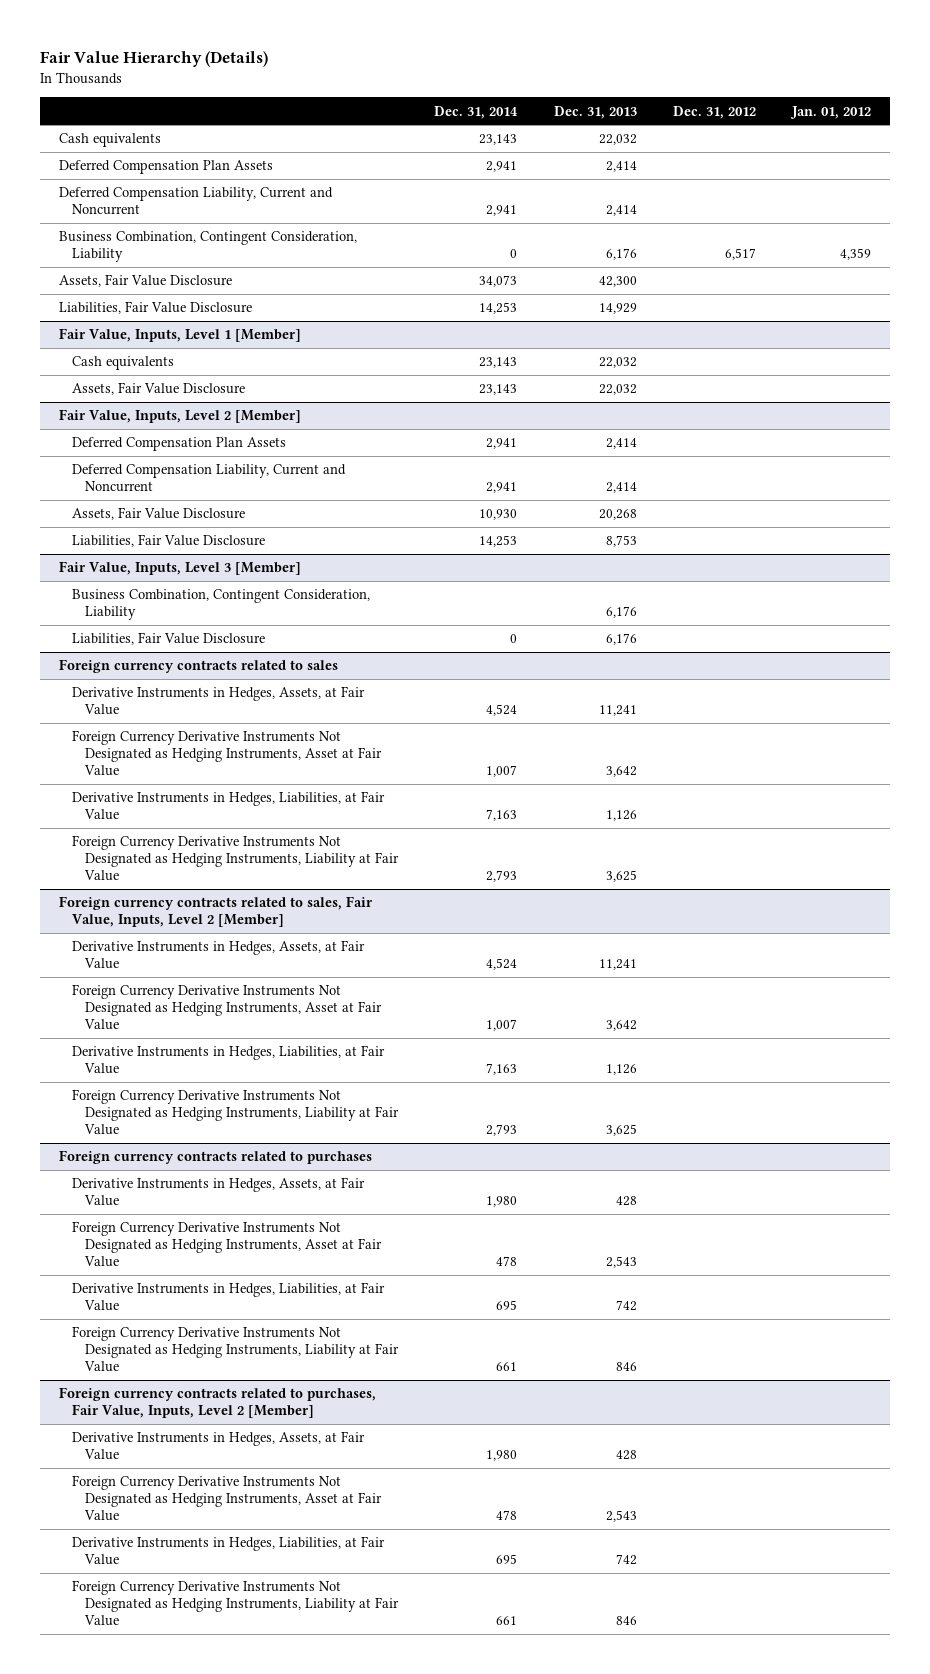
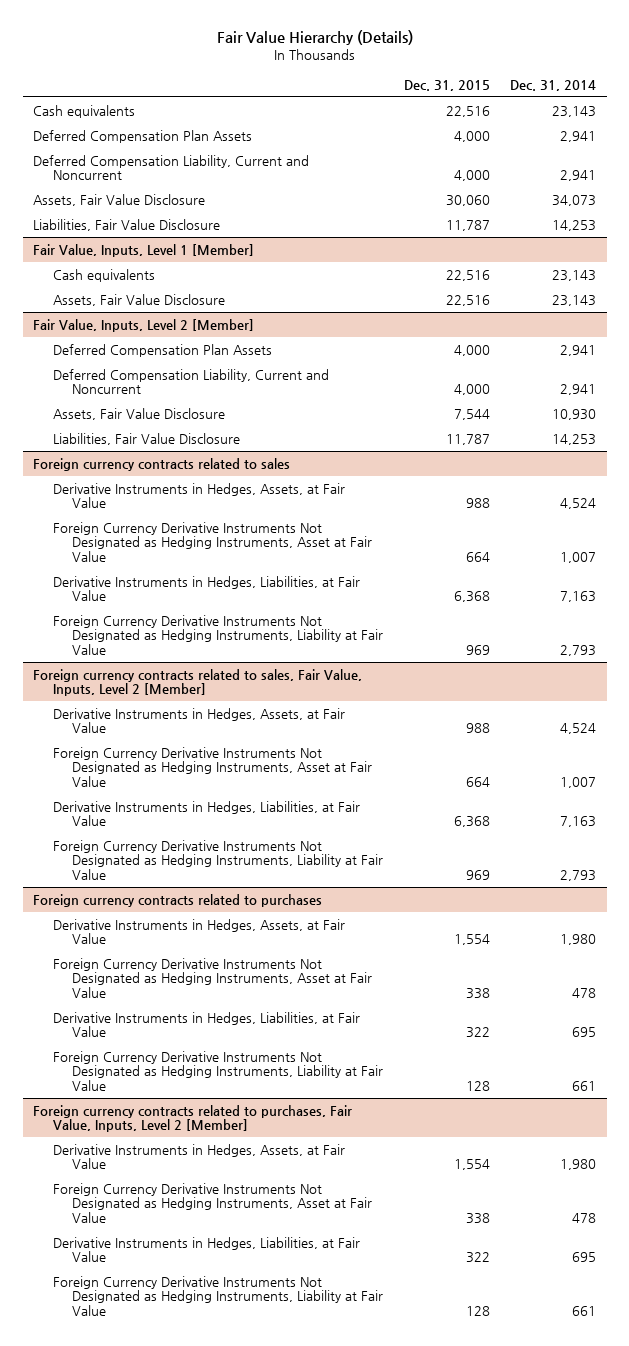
[553,105,637,119] Dec. 31, 2013 -> none
[673,105,757,119] Dec. 31, 2012 -> none
[790,105,872,119] Jan. 01, 2012 -> none
none -> [403,79,490,91] Dec. 31, 2015
[58,231,357,263] Business Combination, Contingent Consideration, Liability -> none
[58,561,301,576] Fair Value, Inputs, Level 3 [Member] -> none
[71,589,370,621] Business Combination, Contingent Consideration, Liability -> none
[71,632,265,646] Liabilities, Fair Value Disclosure -> none

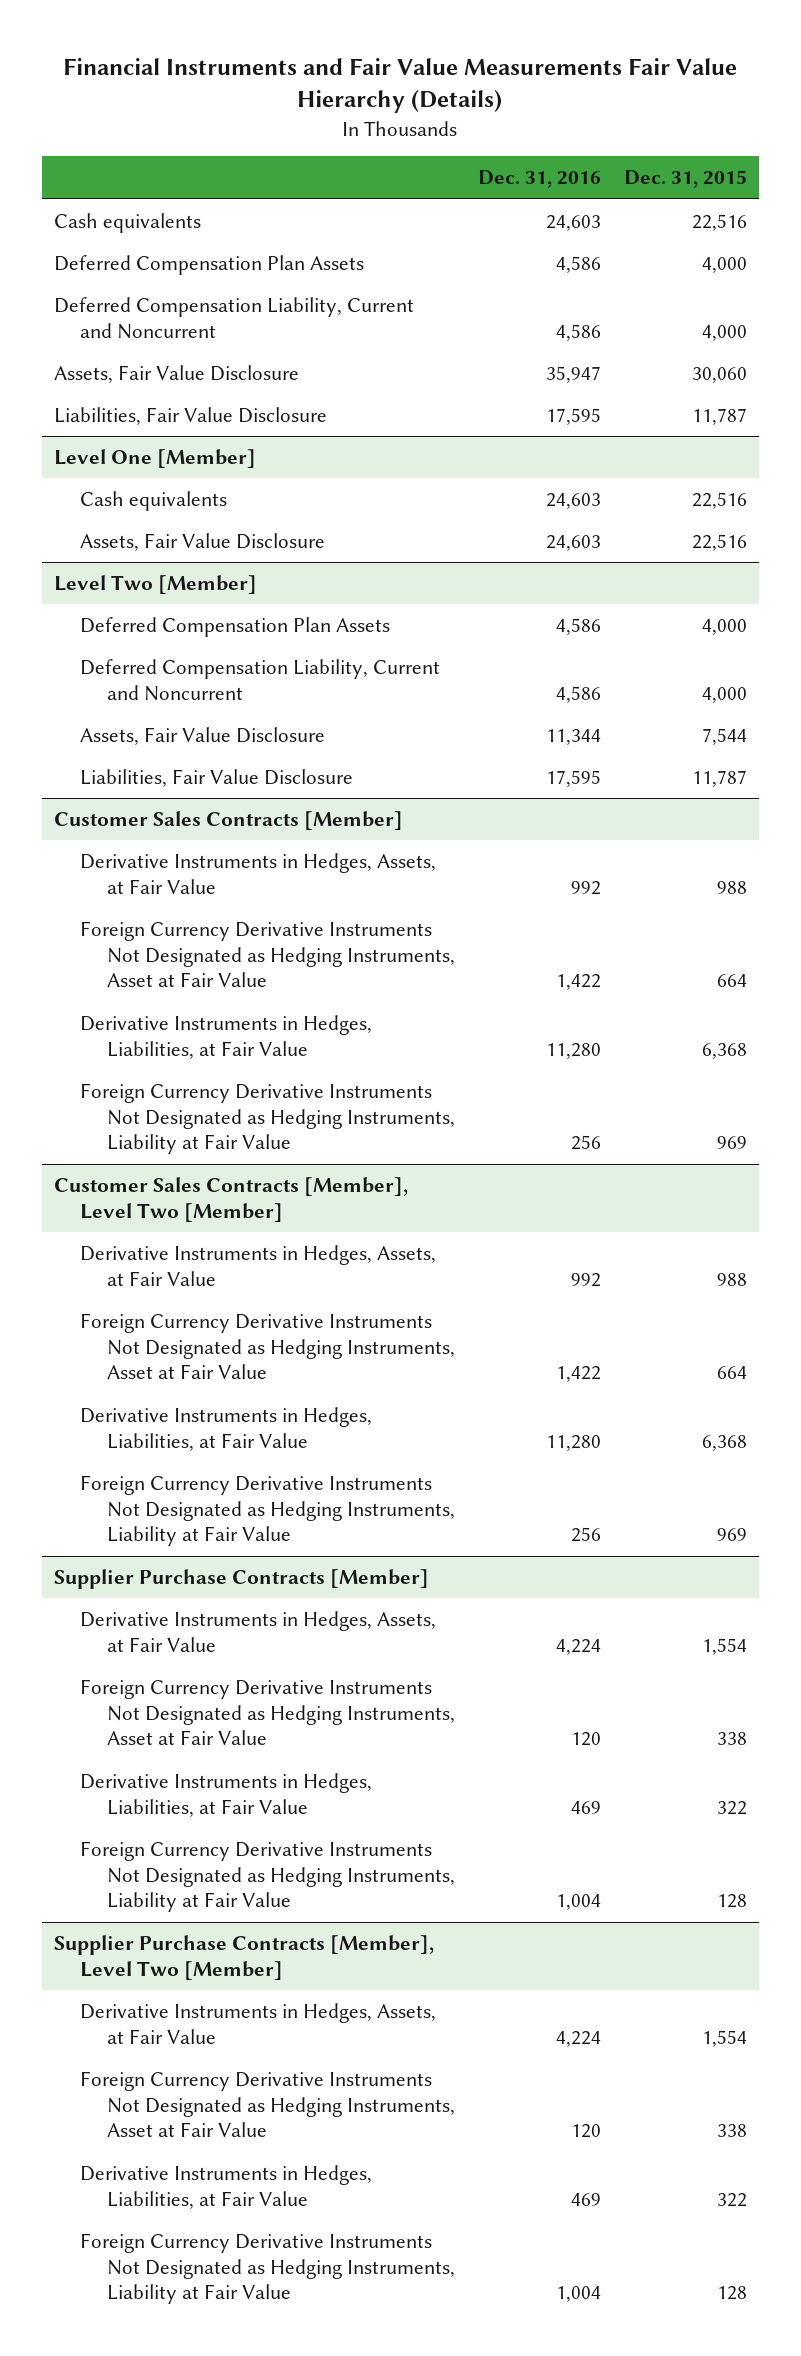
[216,30,413,46] Fair Value Hierarchy (Details) -> [63,57,738,114] Financial Instruments and Fair Value Measurements Fair Value Hierarchy (Details)
[510,79,597,91] Dec. 31, 2014 -> none
none -> [478,170,602,189] Dec. 31, 2016
[32,243,254,257] Fair Value, Inputs, Level 1 [Member] -> [53,448,256,468] Level One [Member]
[32,318,254,332] Fair Value, Inputs, Level 2 [Member] -> [53,574,257,594] Level Two [Member]
[32,457,290,471] Foreign currency contracts related to sales -> [53,810,403,830] Customer Sales Contracts [Member]
[32,668,362,697] Foreign currency contracts related to sales, Fair Value, Inputs, Level 2 [Member] -> none
none -> [53,1176,408,1222] Customer Sales Contracts [Member], Level Two [Member]
[32,893,322,907] Foreign currency contracts related to purchases -> [53,1568,429,1589] Supplier Purchase Contracts [Member]
[32,1104,352,1133] Foreign currency contracts related to purchases, Fair Value, Inputs, Level 2 [Member] -> none
none -> [53,1934,434,1980] Supplier Purchase Contracts [Member], Level Two [Member]

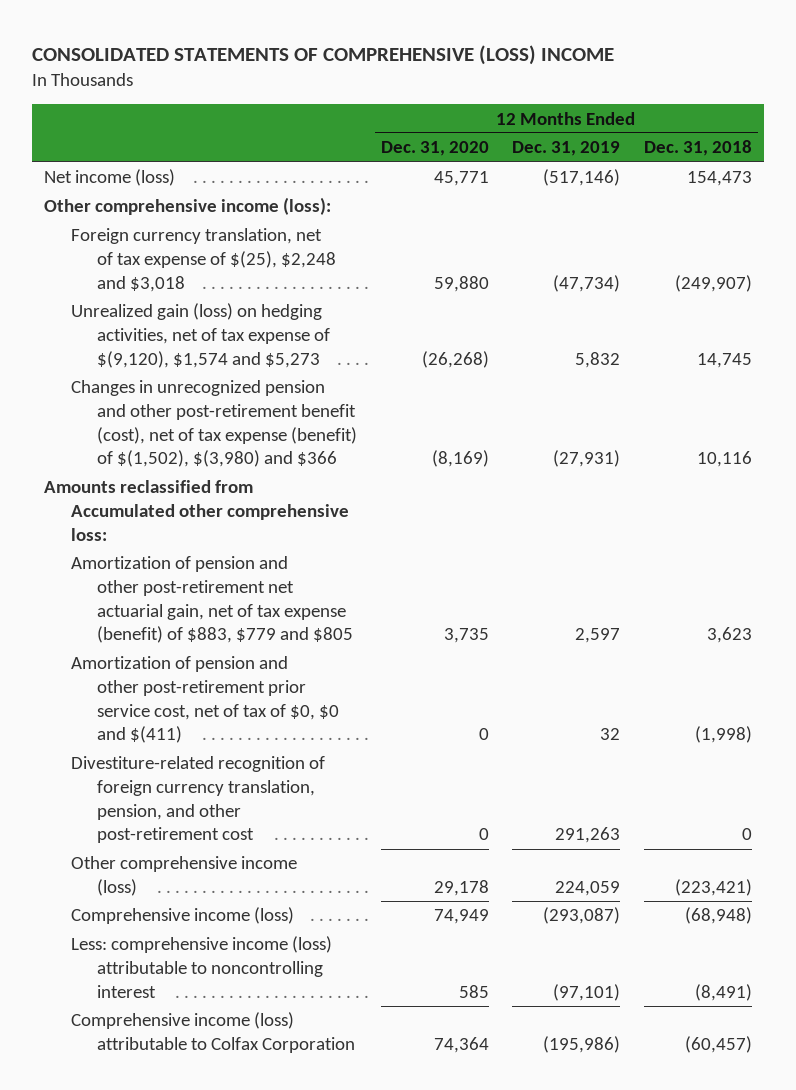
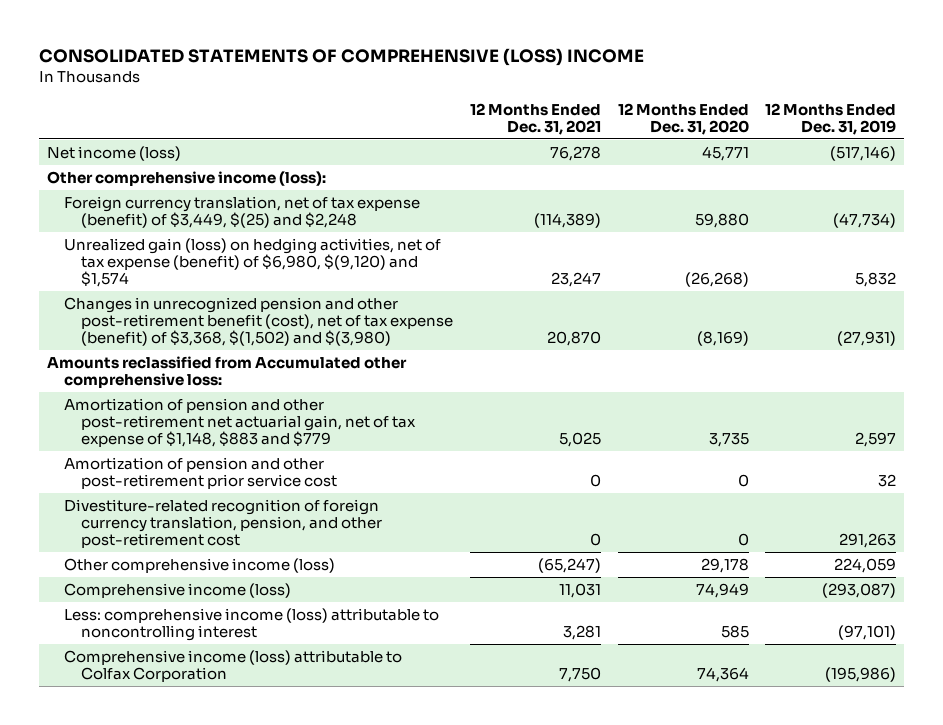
[643,140,752,157] Dec. 31, 2018 -> none
none -> [470,102,602,135] 12 Months Ended Dec. 31, 2021
[70,228,337,292] Foreign currency translation, net of tax expense of $(25), $2,248 and $3,018 -> [64,195,421,228] Foreign currency translation, net of tax expense (benefit) of $3,449, $(25) and $2,248
[70,303,331,368] Unrealized gain (loss) on hedging activities, net of tax expense of $(9,120), $1,574 and $5,273 -> [64,237,442,288] Unrealized gain (loss) on hedging activities, net of tax expense (benefit) of $6,980, $(9,120) and $1,574
[70,380,358,468] Changes in unrecognized pension and other post-retirement benefit (cost), net of tax expense (benefit) of $(1,502), $(3,980) and $366 -> [64,296,454,347] Changes in unrecognized pension and other post-retirement benefit (cost), net of tax expense (benefit) of $3,368, $(1,502) and $(3,980)
[70,556,354,644] Amortization of pension and other post-retirement net actuarial gain, net of tax expense (benefit) of $883, $779 and $805 -> [64,397,417,448] Amortization of pension and other post-retirement net actuarial gain, net of tax expense of $1,148, $883 and $779
[70,656,340,744] Amortization of pension and other post-retirement prior service cost, net of tax of $0, $0 and $(411) -> [64,456,338,489] Amortization of pension and other post-retirement prior service cost

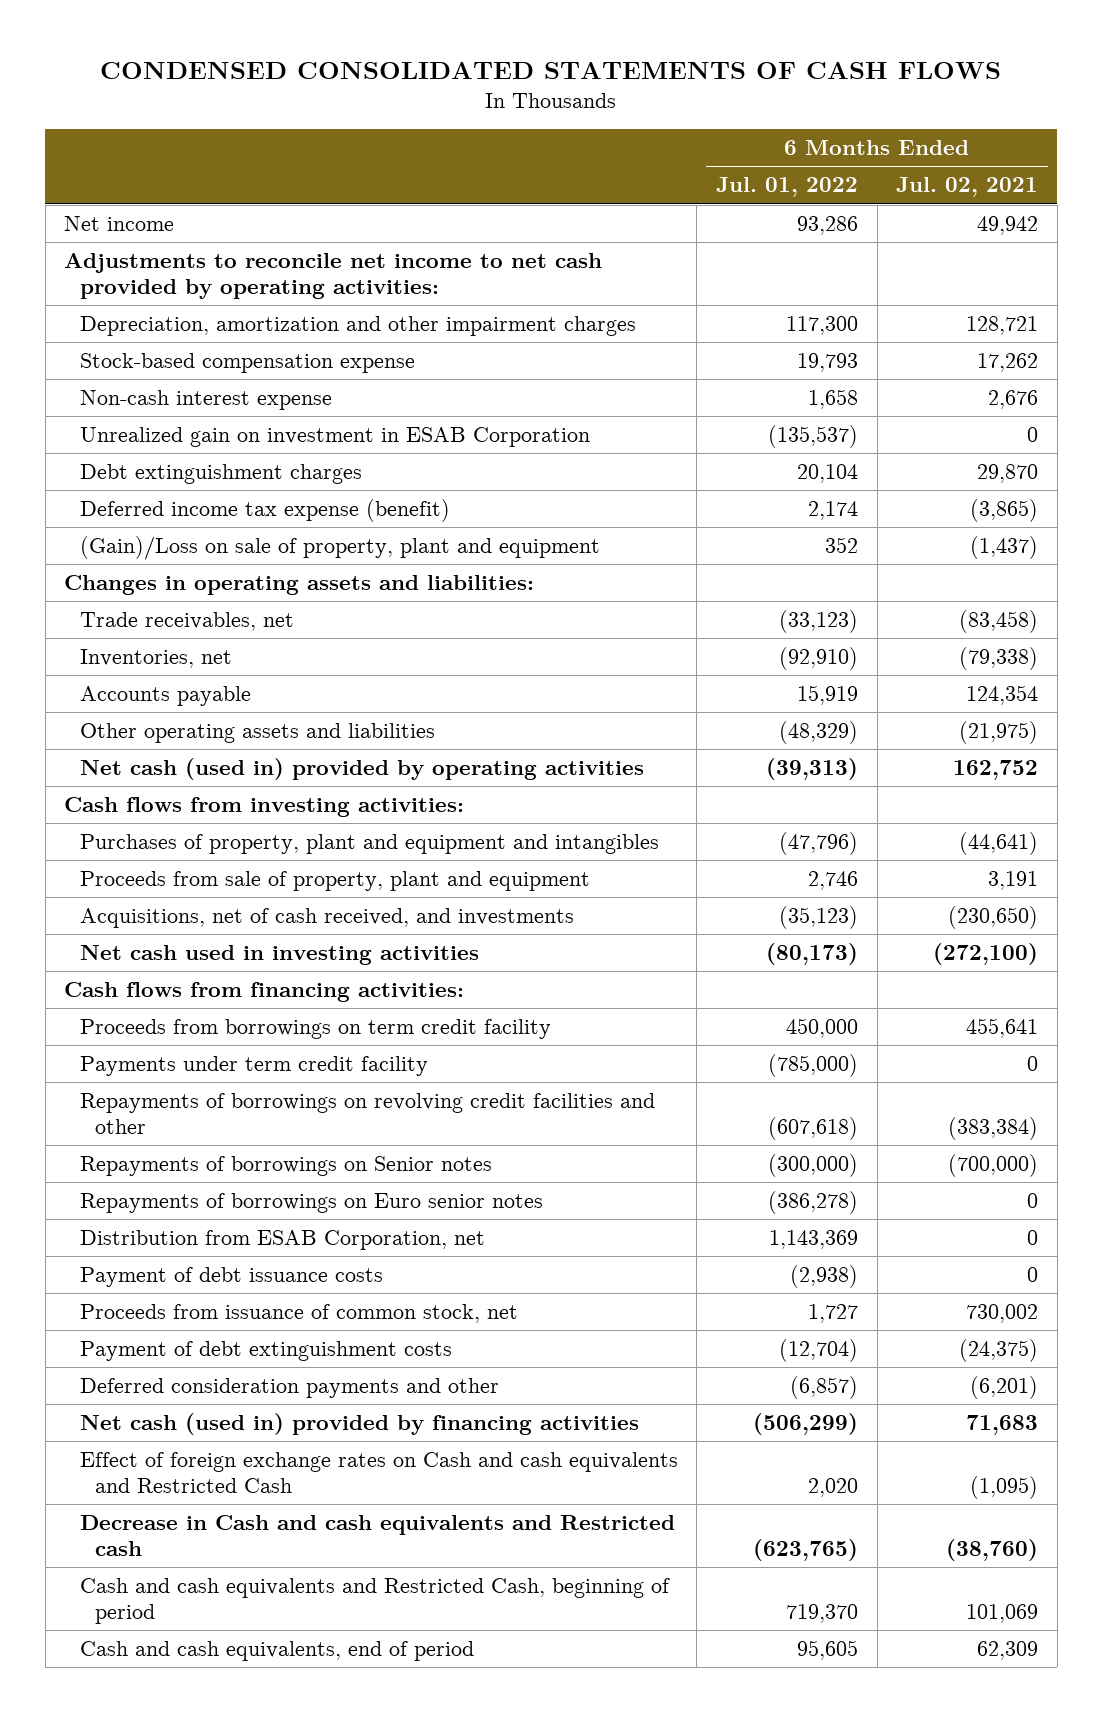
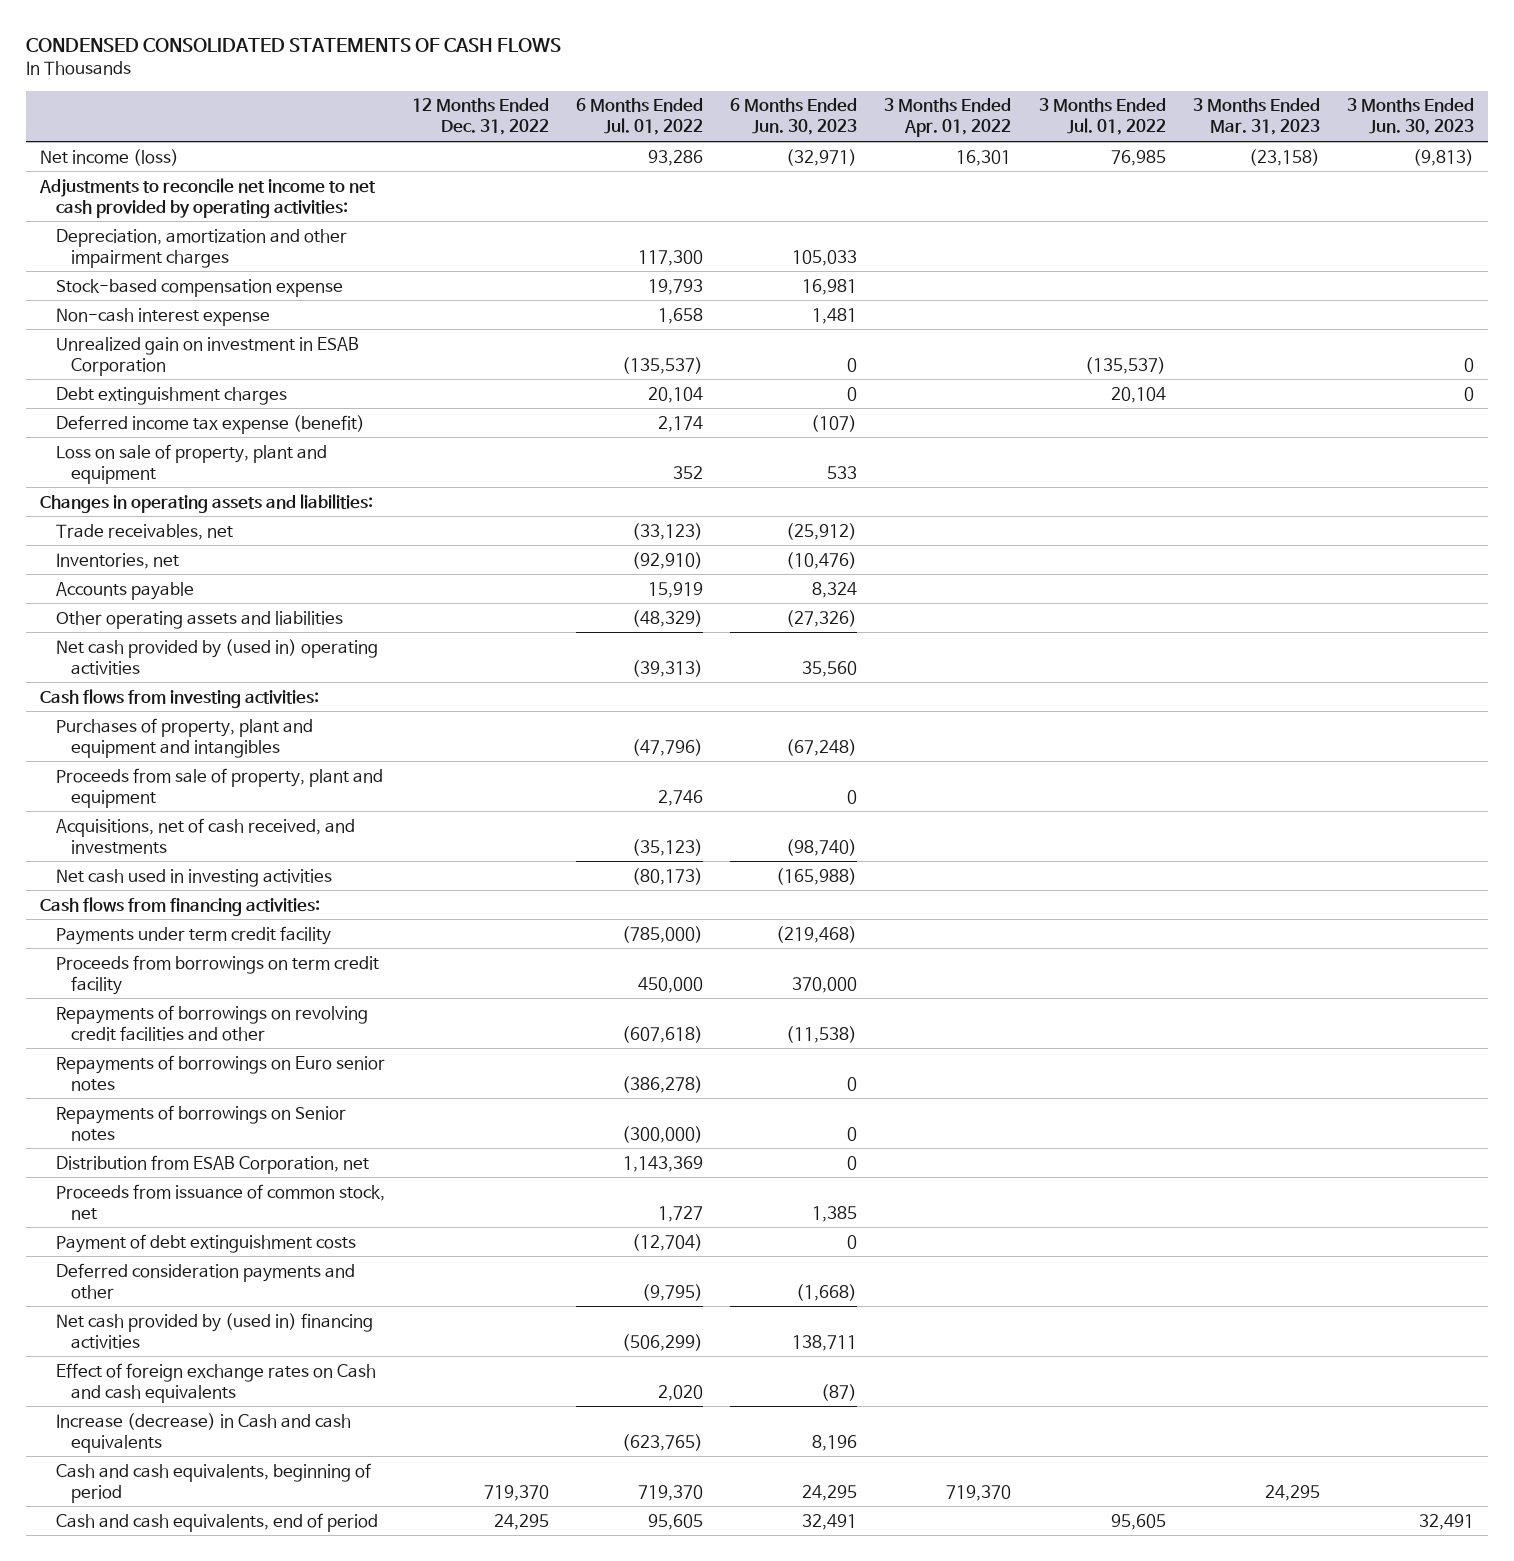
[896,177,1039,198] Jul. 02, 2021 -> none
none -> [411,98,549,136] 12 Months Ended Dec. 31, 2022
none -> [730,98,858,136] 6 Months Ended Jun. 30, 2023
none -> [884,98,1012,138] 3 Months Ended Apr. 01, 2022
none -> [1038,98,1166,136] 3 Months Ended Jul. 01, 2022
none -> [1192,98,1320,136] 3 Months Ended Mar. 31, 2023
none -> [1347,98,1475,136] 3 Months Ended Jun. 30, 2023
[64,216,175,232] Net income -> [39,148,179,166] Net income (loss)
[79,536,600,561] (Gain)/Loss on sale of property, plant and equipment -> [55,443,327,484] Loss on sale of property, plant and equipment
[79,758,644,781] Net cash (used in) provided by operating activities -> [55,638,378,675] Net cash provided by (used in) operating activities
[79,1019,551,1040] Proceeds from borrowings on term credit facility -> [55,954,379,995] Proceeds from borrowings on term credit facility
[79,1156,492,1177] Repayments of borrowings on Senior notes -> [55,1104,346,1141] Repayments of borrowings on Senior notes
[79,1267,383,1288] Payment of debt issuance costs -> none
[789,1376,858,1400] (6,857) -> [642,1283,704,1301] (9,795)
[79,1413,639,1436] Net cash (used in) provided by financing activities -> [55,1312,373,1349] Net cash provided by (used in) financing activities
[79,1452,678,1493] Effect of foreign exchange rates on Cash and cash equivalents and Restricted Cash -> [55,1362,376,1403] Effect of foreign exchange rates on Cash and cash equivalents
[79,1515,675,1556] Decrease in Cash and cash equivalents and Restricted cash -> [55,1412,351,1453] Increase (decrease) in Cash and cash equivalents
[79,1578,670,1624] Cash and cash equivalents and Restricted Cash, beginning of period -> [55,1462,371,1503] Cash and cash equivalents, beginning of period

